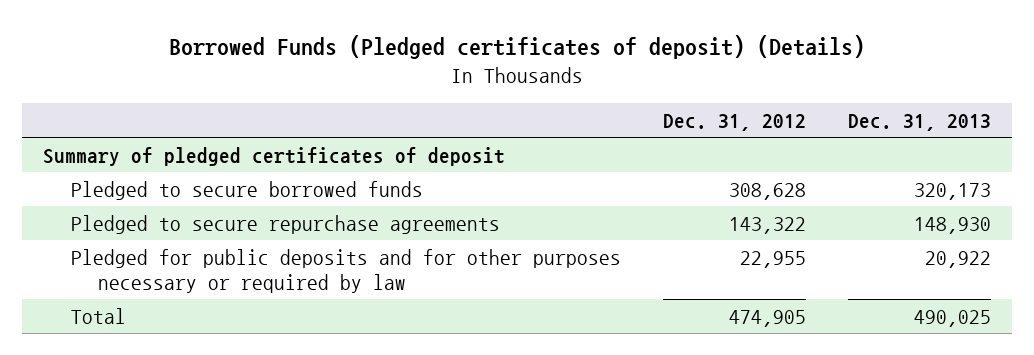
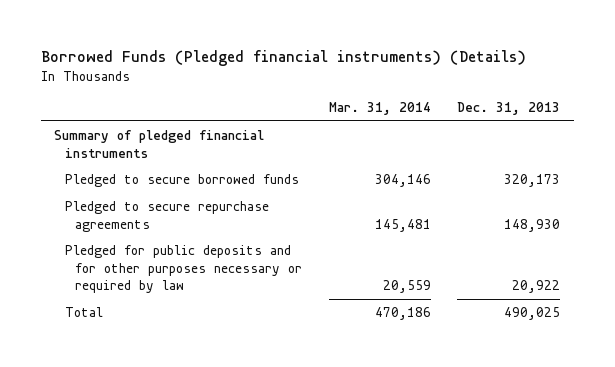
[168,35,865,60] Borrowed Funds (Pledged certificates of deposit) (Details) -> [41,50,527,67] Borrowed Funds (Pledged financial instruments) (Details)
[662,113,806,131] Dec. 31, 2012 -> none
none -> [328,102,431,116] Mar. 31, 2014
[42,146,505,166] Summary of pledged certificates of deposit -> [54,129,265,158] Summary of pledged financial instruments

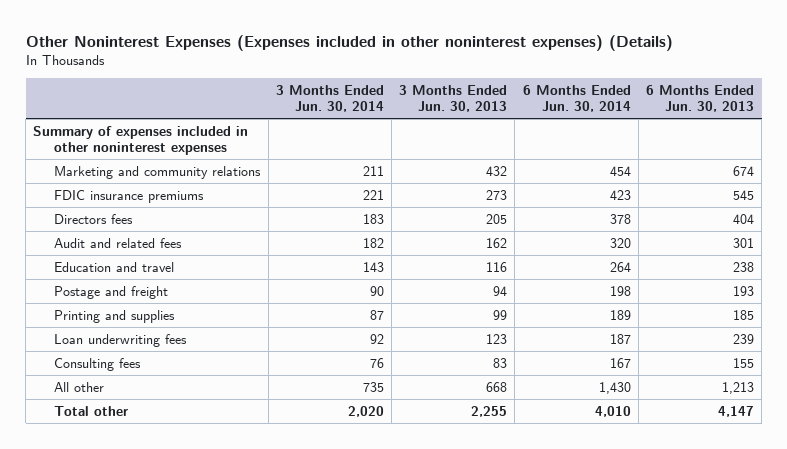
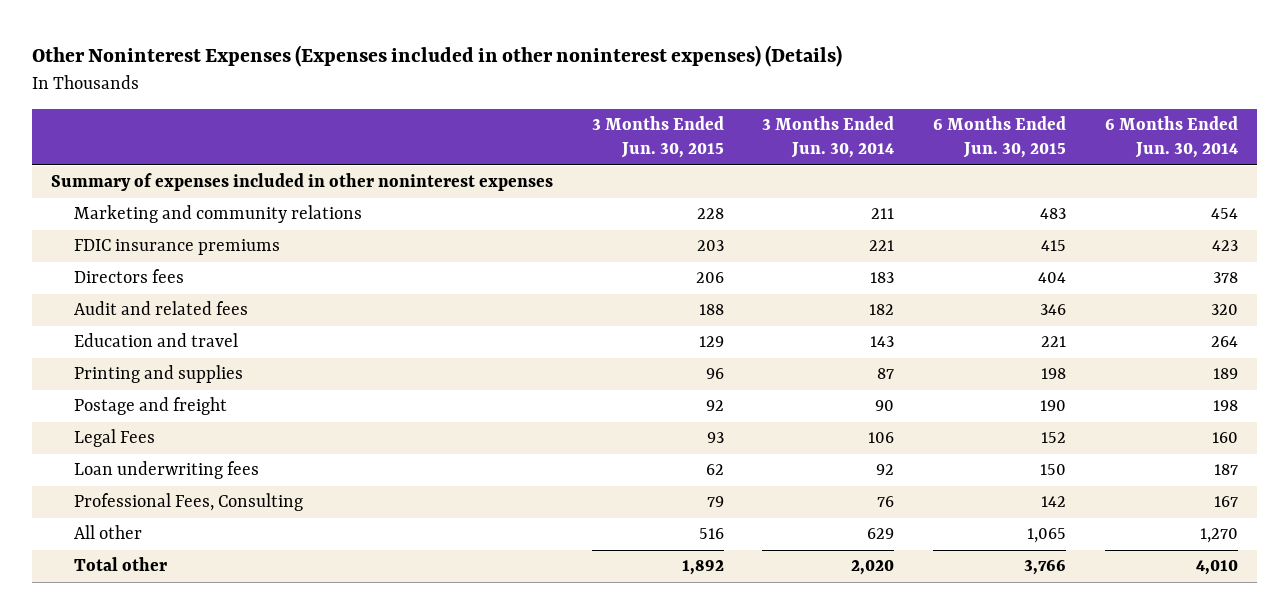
[399,84,508,113] 3 Months Ended Jun. 30, 2013 -> none
[646,84,755,113] 6 Months Ended Jun. 30, 2013 -> none
none -> [591,116,724,159] 3 Months Ended Jun. 30, 2015
none -> [932,116,1066,159] 6 Months Ended Jun. 30, 2015
[54,285,169,299] Postage and freight -> [73,397,227,416] Postage and freight
none -> [73,429,155,448] Legal Fees
[54,357,142,371] Consulting fees -> [73,493,303,512] Professional Fees, Consulting
[362,381,384,392] 735 -> [867,528,895,540] 629
[598,381,631,394] 1,430 -> [1199,528,1238,544] 1,270

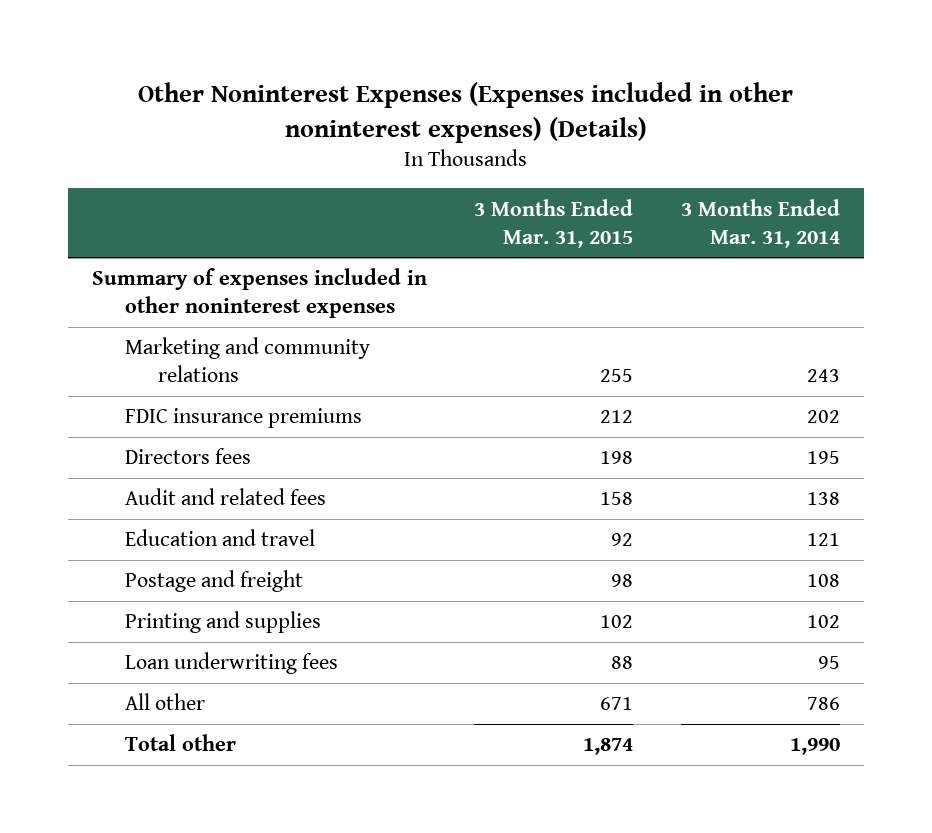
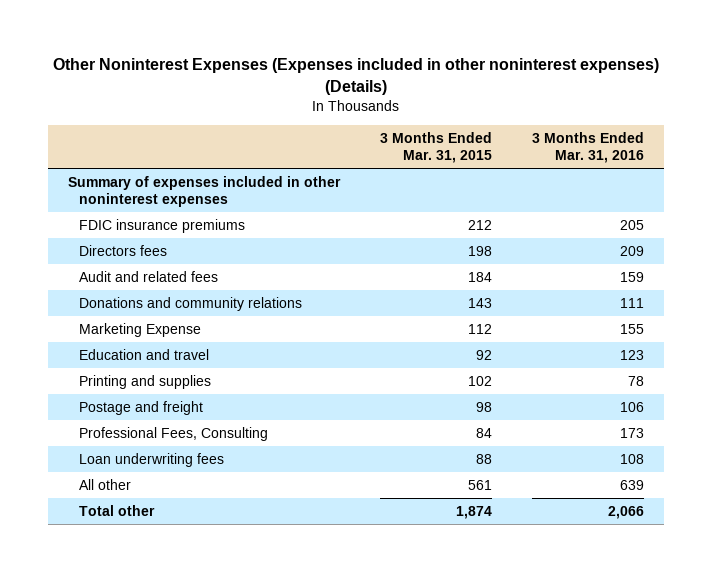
[680,198,840,248] 3 Months Ended Mar. 31, 2014 -> none
none -> [531,131,644,164] 3 Months Ended Mar. 31, 2016
[124,337,370,383] Marketing and community relations -> none
[600,492,634,506] 158 -> [468,271,493,282] 184
none -> [79,296,303,311] Donations and community relations
none -> [79,322,202,337] Marketing Expense
[124,570,303,593] Postage and freight -> [79,400,204,415] Postage and freight
none -> [79,426,269,441] Professional Fees, Consulting
[600,697,634,711] 671 -> [468,479,493,490] 561

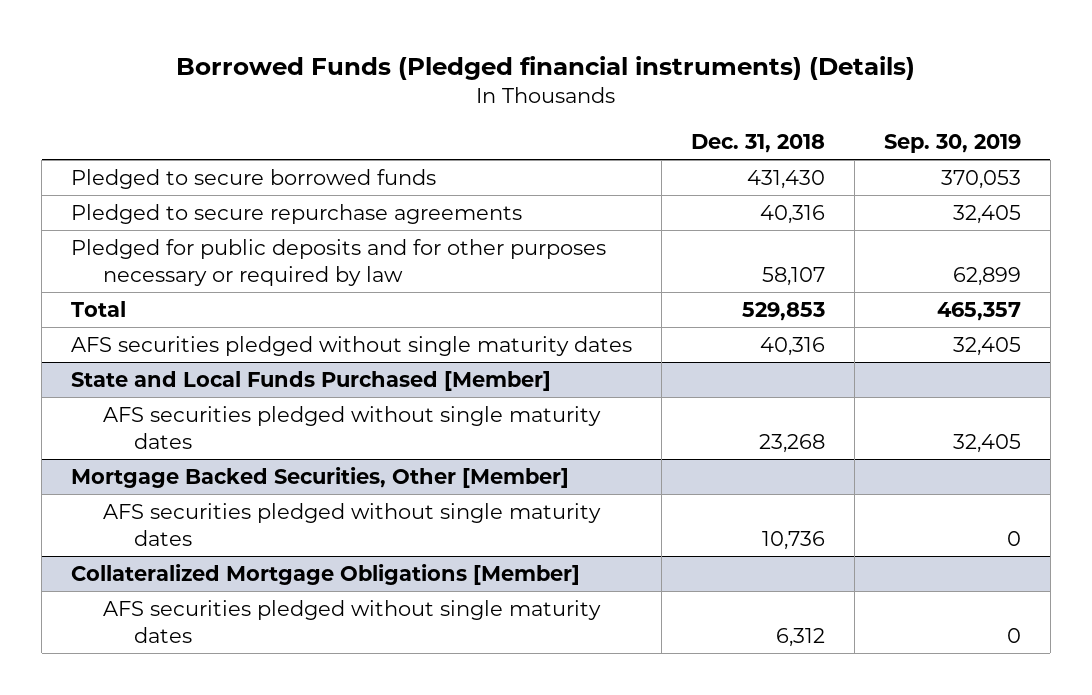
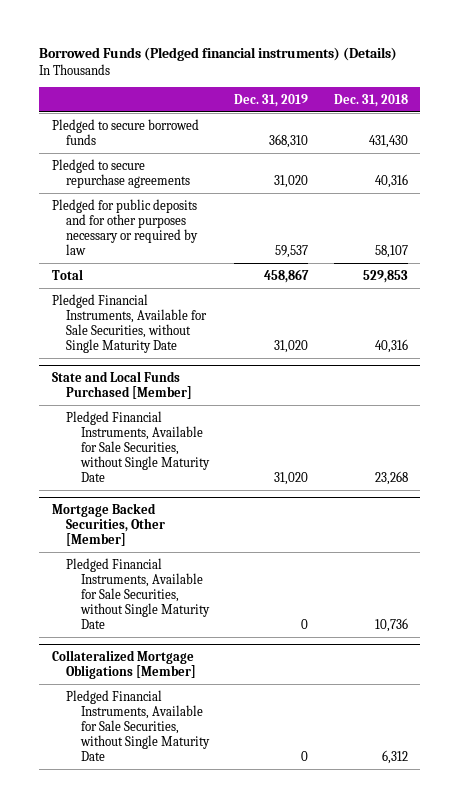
[884,134,1022,154] Sep. 30, 2019 -> none
none -> [234,93,309,107] Dec. 31, 2019
[71,335,633,356] AFS securities pledged without single maturity dates -> [51,293,208,353] Pledged Financial Instruments, Available for Sale Securities, without Single Maturity Date
[102,405,601,449] AFS securities pledged without single maturity dates -> [66,410,210,482] Pledged Financial Instruments, Available for Sale Securities, without Single Maturity Date
[102,502,601,546] AFS securities pledged without single maturity dates -> [66,557,210,629] Pledged Financial Instruments, Available for Sale Securities, without Single Maturity Date
[102,599,601,643] AFS securities pledged without single maturity dates -> [66,689,210,761] Pledged Financial Instruments, Available for Sale Securities, without Single Maturity Date

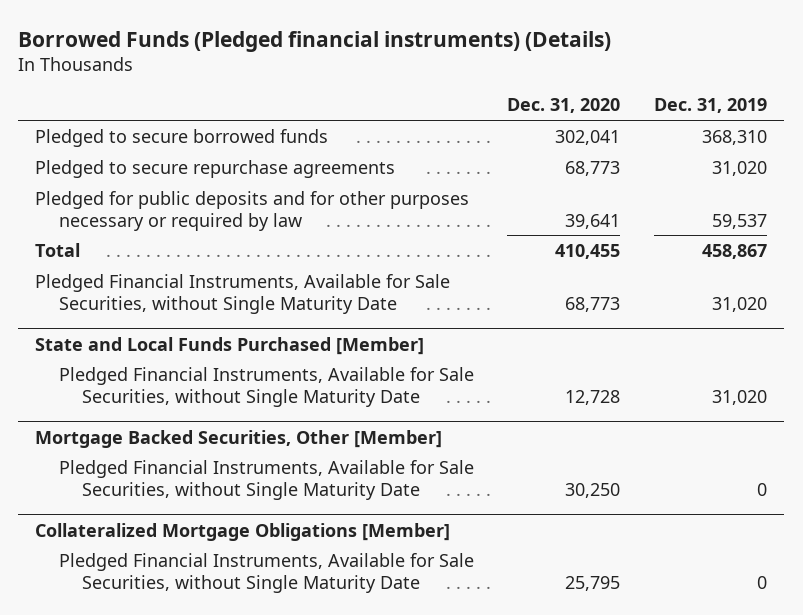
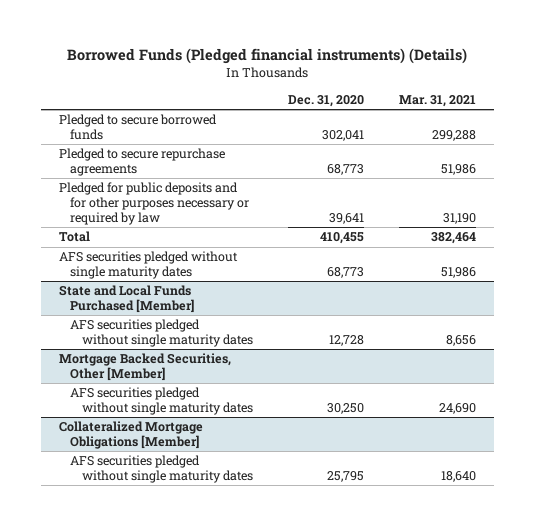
[654,98,768,114] Dec. 31, 2019 -> none
none -> [399,95,477,108] Mar. 31, 2021
[35,273,451,314] Pledged Financial Instruments, Available for Sale Securities, without Single Maturity Date -> [58,251,238,280] AFS securities pledged without single maturity dates
[58,366,474,407] Pledged Financial Instruments, Available for Sale Securities, without Single Maturity Date -> [70,319,253,348] AFS securities pledged without single maturity dates
[58,459,474,500] Pledged Financial Instruments, Available for Sale Securities, without Single Maturity Date -> [70,387,253,416] AFS securities pledged without single maturity dates
[58,552,474,593] Pledged Financial Instruments, Available for Sale Securities, without Single Maturity Date -> [70,455,253,484] AFS securities pledged without single maturity dates

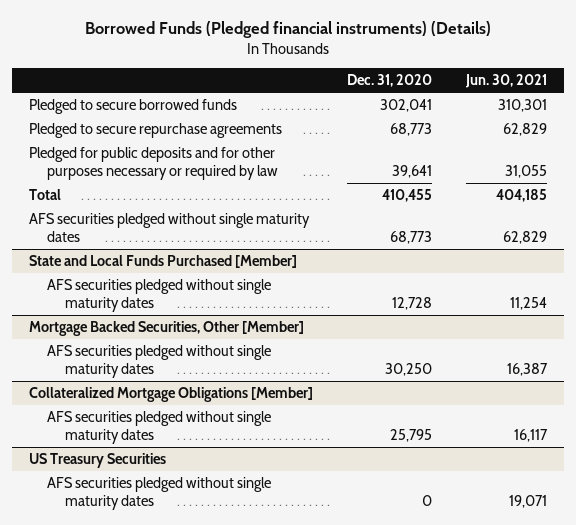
[399,95,477,108] Mar. 31, 2021 -> none
none -> [465,74,548,89] Jun. 30, 2021
none -> [28,453,166,469] US Treasury Securities
none -> [46,477,271,510] AFS securities pledged without single maturity dates

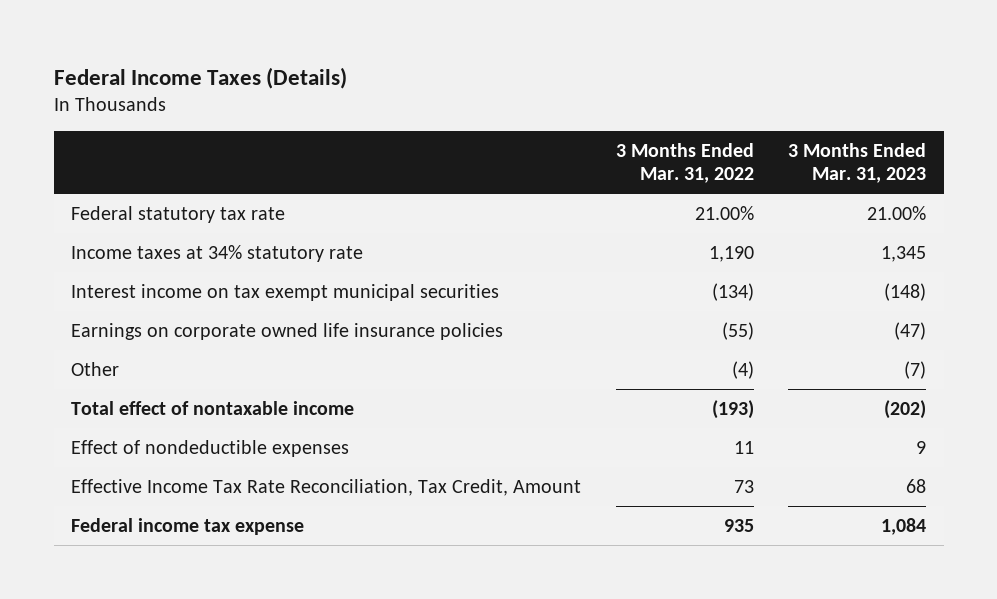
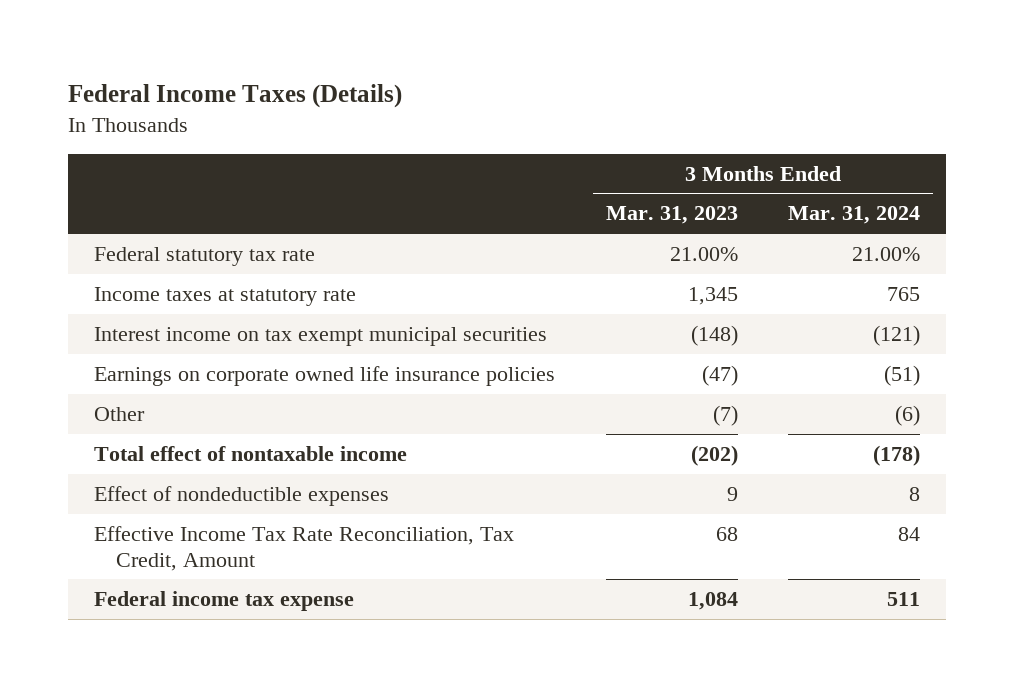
[615,142,754,184] 3 Months Ended Mar. 31, 2022 -> none
none -> [788,206,921,225] Mar. 31, 2024
[71,244,364,262] Income taxes at 34% statutory rate -> [93,286,356,306] Income taxes at statutory rate

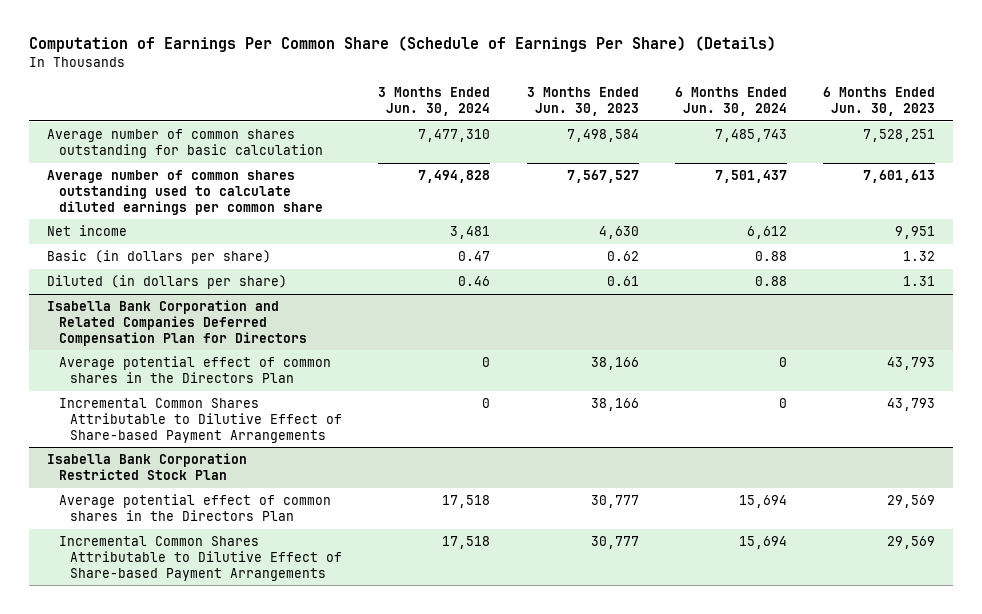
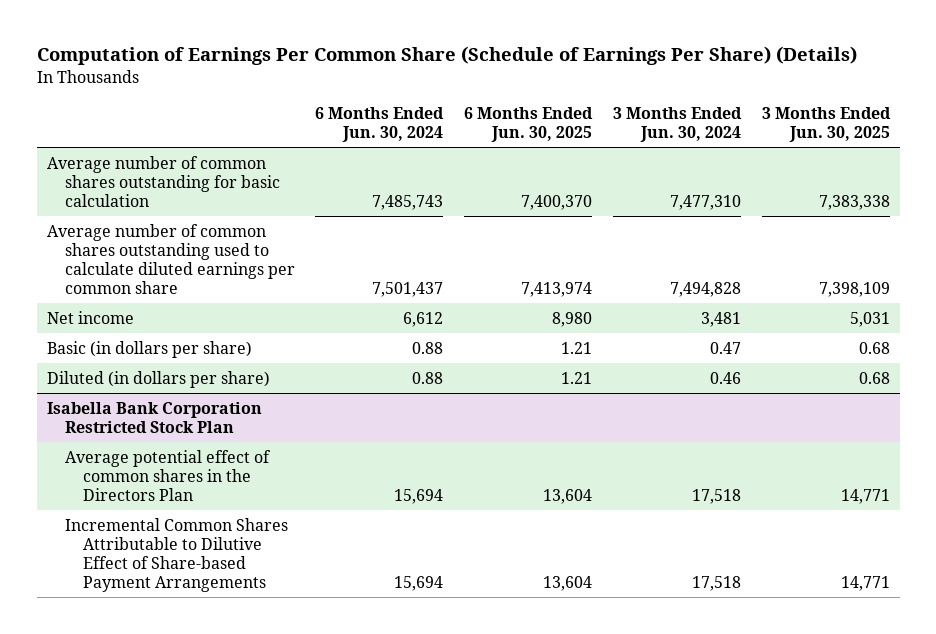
[526,87,639,116] 3 Months Ended Jun. 30, 2023 -> none
[823,87,936,116] 6 Months Ended Jun. 30, 2023 -> none
none -> [464,107,594,143] 6 Months Ended Jun. 30, 2025
none -> [761,107,891,143] 3 Months Ended Jun. 30, 2025
[47,300,307,346] Isabella Bank Corporation and Related Companies Deferred Compensation Plan for Directors -> none
[58,356,331,383] Average potential effect of common shares in the Directors Plan -> none
[58,398,343,443] Incremental Common Shares Attributable to Dilutive Effect of Share-based Payment Arrangements -> none

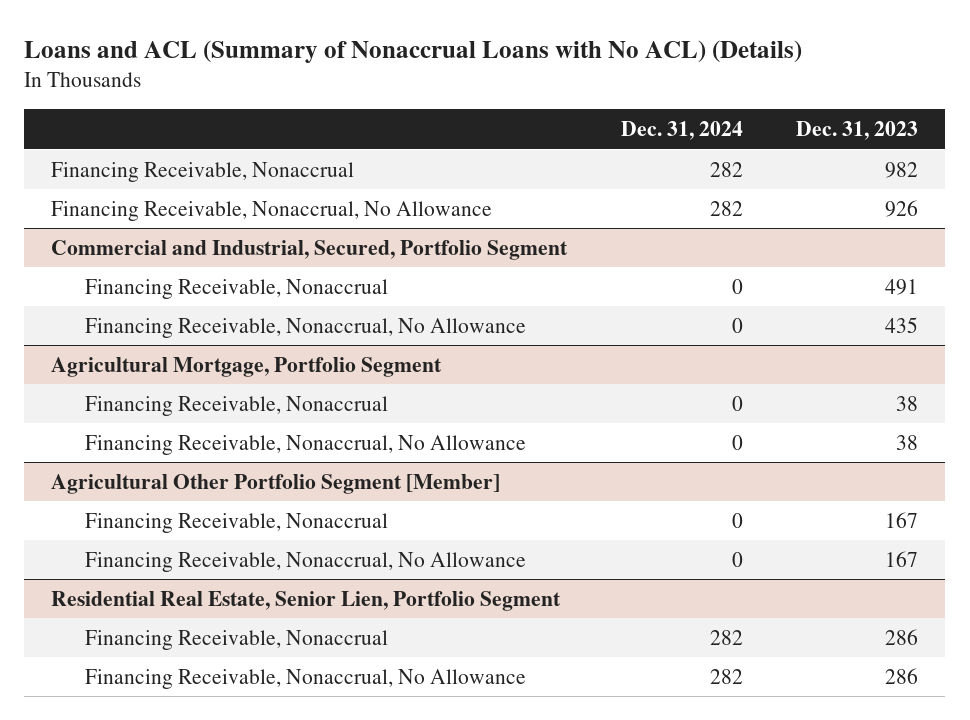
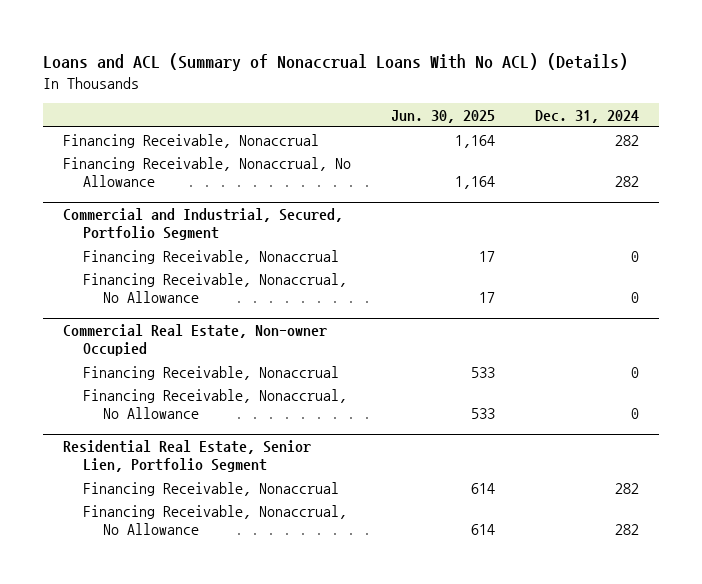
[24,40,803,64] Loans and ACL (Summary of Nonaccrual Loans with No ACL) (Details) -> [42,52,628,71] Loans and ACL (Summary of Nonaccrual Loans With No ACL) (Details)
[796,121,919,141] Dec. 31, 2023 -> none
none -> [391,109,496,123] Jun. 30, 2025
[51,356,443,377] Agricultural Mortgage, Portfolio Segment -> none
[84,395,388,416] Financing Receivable, Nonaccrual -> none
[84,434,526,455] Financing Receivable, Nonaccrual, No Allowance -> none
[51,473,501,494] Agricultural Other Portfolio Segment [Member] -> none
none -> [62,323,327,357] Commercial Real Estate, Non-owner Occupied

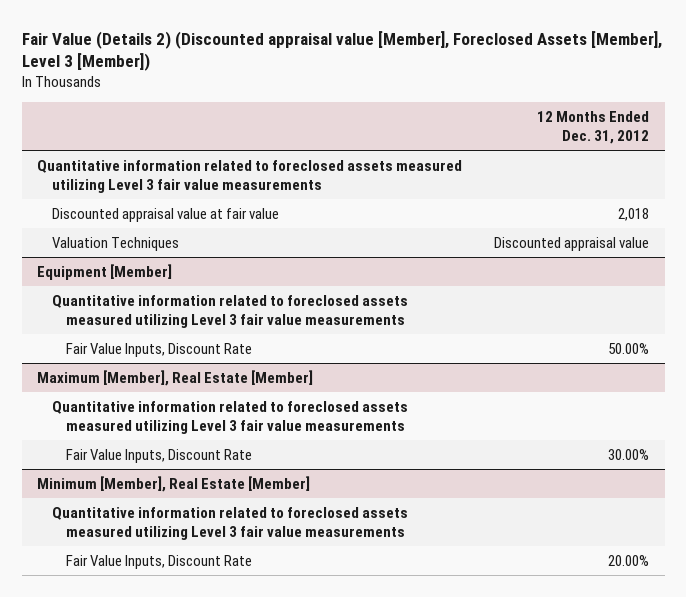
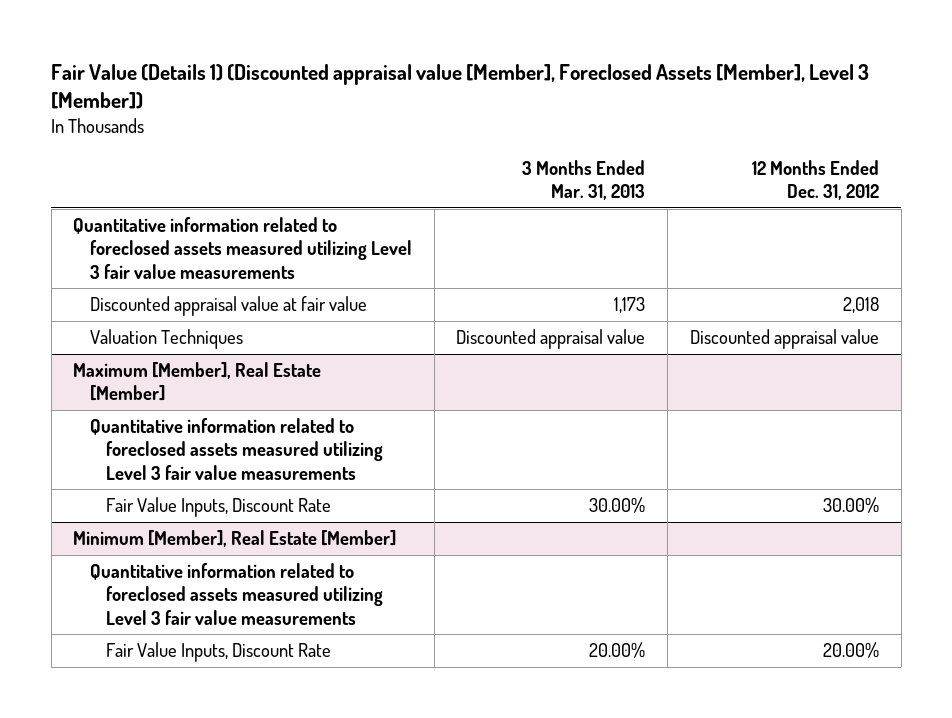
[21,30,662,72] Fair Value (Details 2) (Discounted appraisal value [Member], Foreclosed Assets [Member], Level 3 [Member]) -> [51,63,870,110] Fair Value (Details 1) (Discounted appraisal value [Member], Foreclosed Assets [Member], Level 3 [Member])
none -> [522,159,646,200] 3 Months Ended Mar. 31, 2013
[37,263,173,280] Equipment [Member] -> none
[51,294,408,328] Quantitative information related to foreclosed assets measured utilizing Level 3 fair value measurements -> none
[66,342,253,357] Fair Value Inputs, Discount Rate -> none

